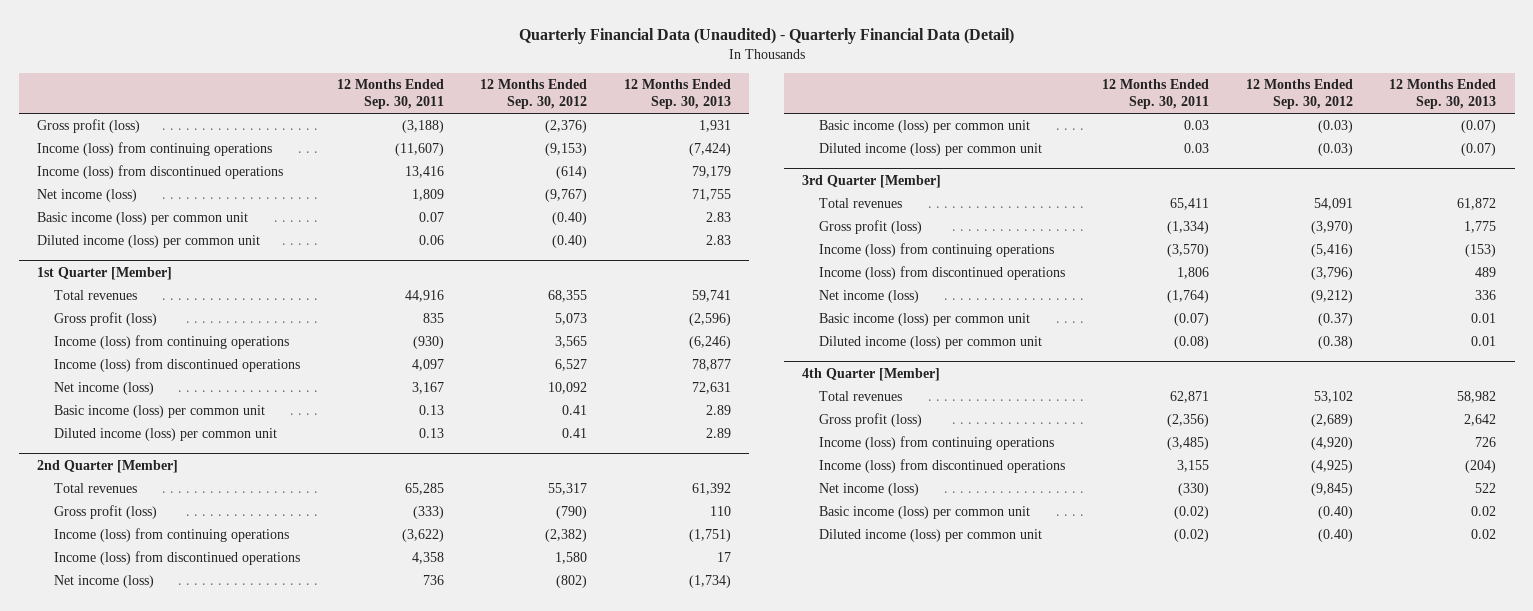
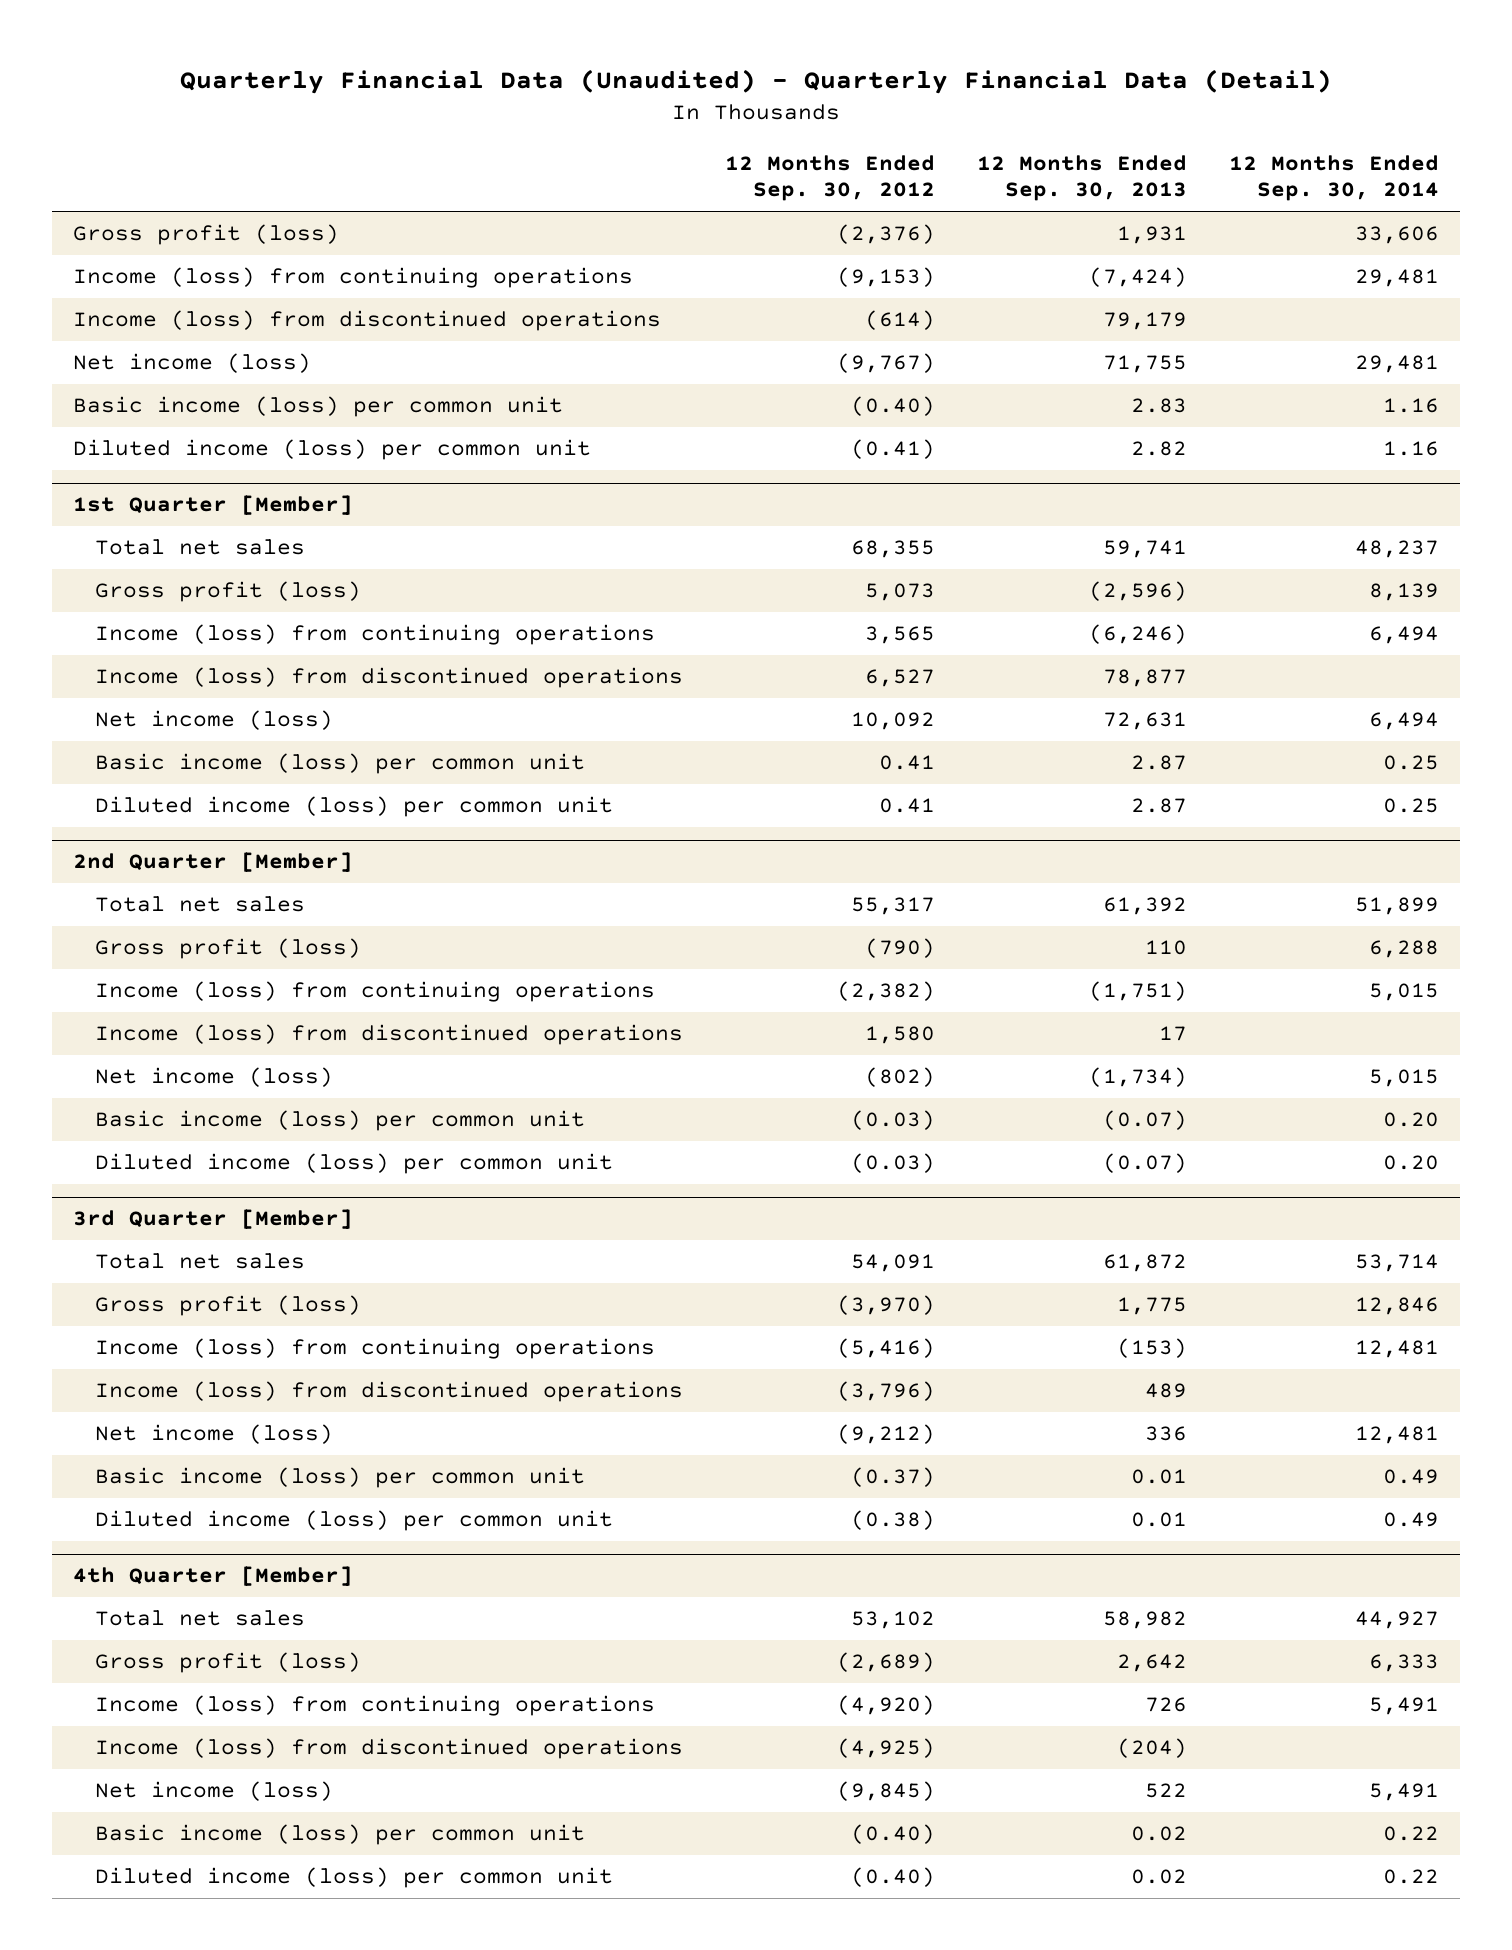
[336,78,444,110] 12 Months Ended Sep. 30, 2011 -> none
none -> [1229,154,1440,202] 12 Months Ended Sep. 30, 2014
[552,235,588,249] (0.40) -> [851,439,936,460] (0.41)
[706,235,732,246] 2.83 -> [1131,441,1188,457] 2.82
[54,290,138,301] Total revenues -> [95,539,306,556] Total net sales
[706,405,732,416] 2.89 -> [1131,755,1188,771] 2.87
[706,428,732,439] 2.89 -> [1131,798,1188,814] 2.87
[54,483,138,494] Total revenues -> [95,896,306,913] Total net sales
[819,198,903,209] Total revenues -> [95,1253,306,1270] Total net sales
[819,391,903,402] Total revenues -> [95,1610,306,1627] Total net sales

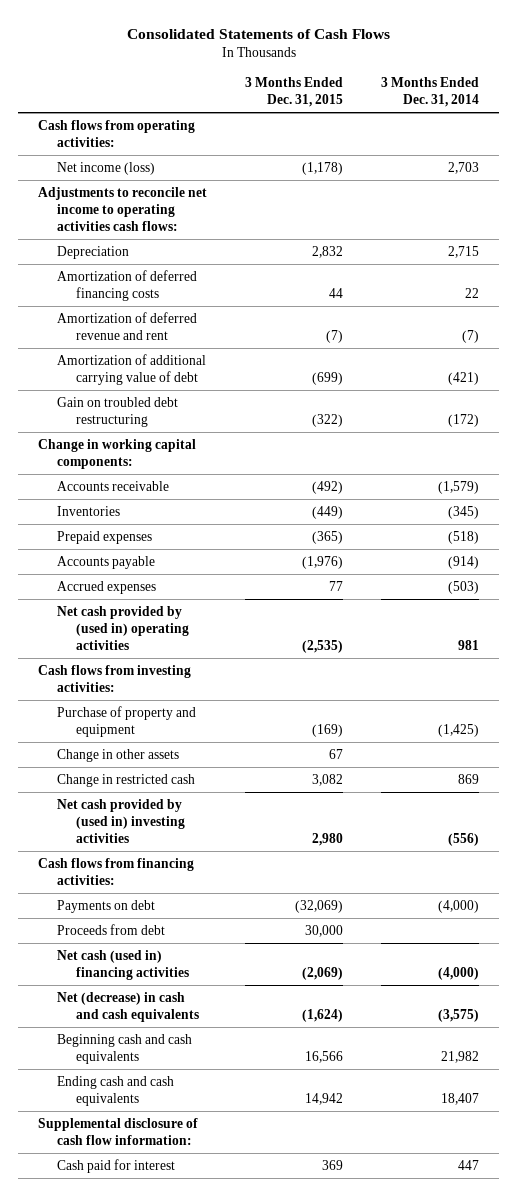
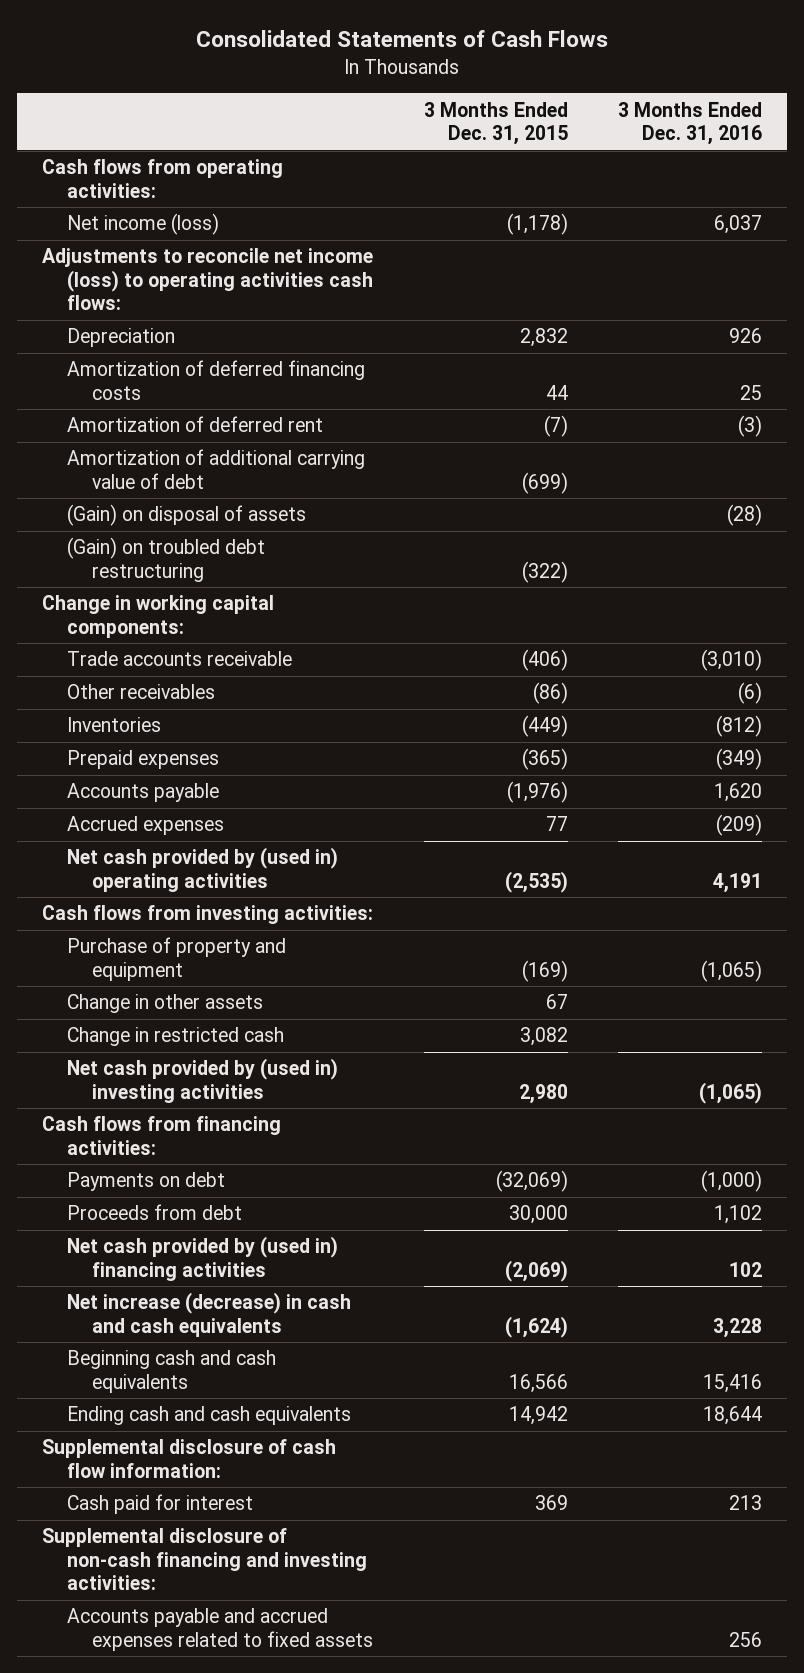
[381,76,480,108] 3 Months Ended Dec. 31, 2014 -> none
none -> [617,101,762,146] 3 Months Ended Dec. 31, 2016
[37,186,207,231] Adjustments to reconcile net income to operating activities cash flows: -> [42,248,374,311] Adjustments to reconcile net income (loss) to operating activities cash flows:
[56,311,197,340] Amortization of deferred revenue and rent -> [67,416,324,433] Amortization of deferred rent
none -> [67,504,307,527] (Gain) on disposal of assets
[56,396,178,427] Gain on troubled debt restructuring -> [67,537,266,582] (Gain) on troubled debt restructuring
[56,480,169,491] Accounts receivable -> [67,651,293,667] Trade accounts receivable
[312,480,344,494] (492) -> [521,649,568,672] (406)
none -> [67,684,216,700] Other receivables
[56,949,189,980] Net cash (used in) financing activities -> [67,1236,339,1281] Net cash provided by (used in) financing activities
[56,991,199,1022] Net (decrease) in cash and cash equivalents -> [67,1292,352,1337] Net increase (decrease) in cash and cash equivalents
none -> [42,1528,368,1591] Supplemental disclosure of non-cash financing and investing activities:
none -> [67,1608,374,1651] Accounts payable and accrued expenses related to fixed assets

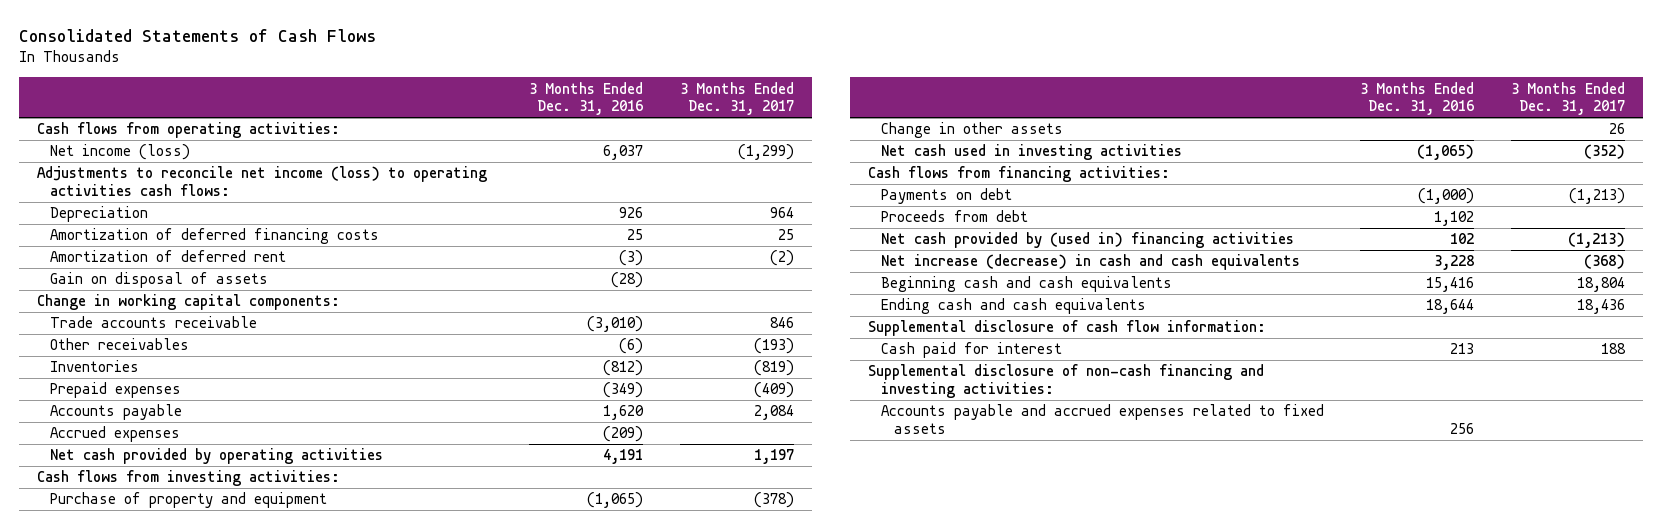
[423,101,568,146] 3 Months Ended Dec. 31, 2015 -> none
none -> [679,81,794,116] 3 Months Ended Dec. 31, 2017
[67,449,366,489] Amortization of additional carrying value of debt -> none
[67,537,266,582] (Gain) on troubled debt restructuring -> none
[67,504,307,527] (Gain) on disposal of assets -> [49,272,268,289] Gain on disposal of assets
[67,847,339,892] Net cash provided by (used in) operating activities -> [49,448,383,465] Net cash provided by operating activities
[67,1027,285,1047] Change in restricted cash -> none
[67,1058,339,1103] Net cash provided by (used in) investing activities -> [880,144,1182,161] Net cash used in investing activities

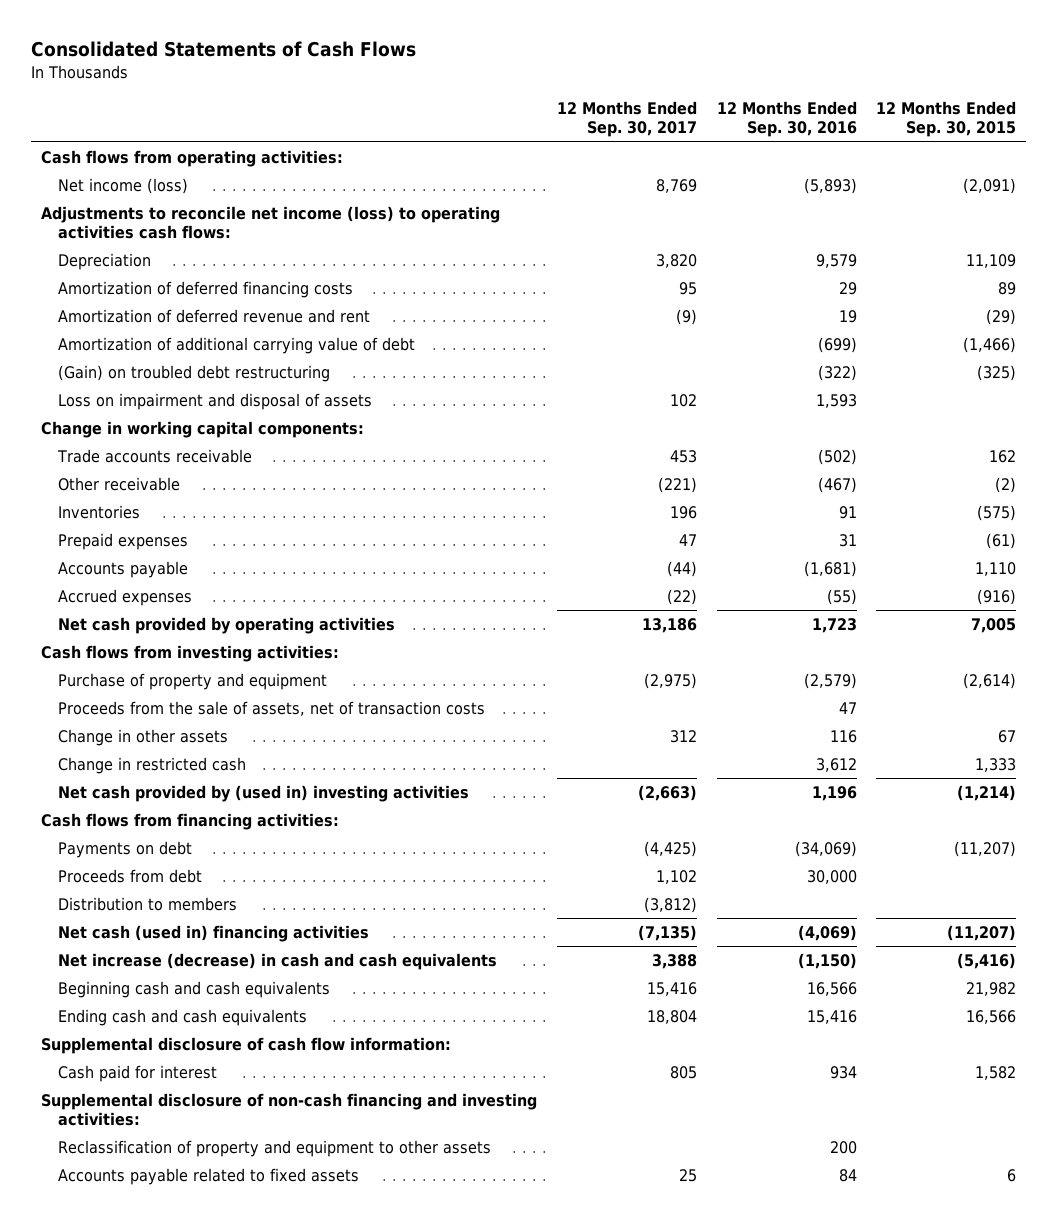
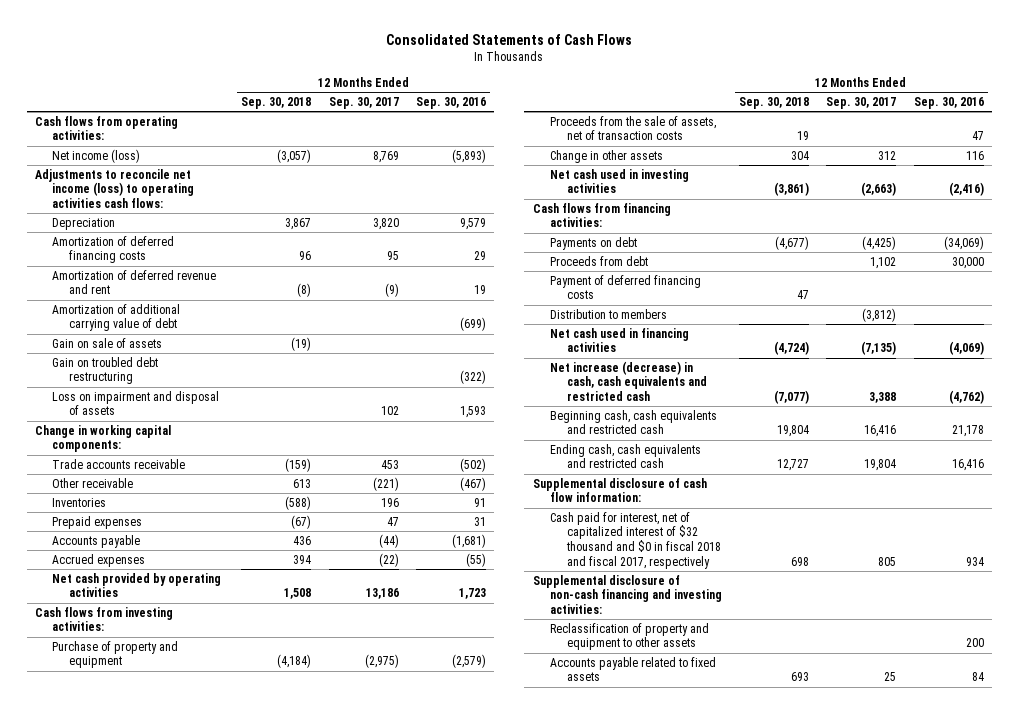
[876,101,1017,138] 12 Months Ended Sep. 30, 2015 -> none
none -> [241,97,312,110] Sep. 30, 2018
none -> [52,337,163,348] Gain on sale of assets
[58,365,331,383] (Gain) on troubled debt restructuring -> [52,356,159,385] Gain on troubled debt restructuring
[58,757,247,775] Change in restricted cash -> none
[58,785,470,803] Net cash provided by (used in) investing activities -> [549,168,689,194] Net cash used in investing activities
[811,786,857,802] 1,196 -> [948,182,984,197] (2,416)
none -> [549,274,701,300] Payment of deferred financing costs
[58,925,370,943] Net cash (used in) financing activities -> [549,327,689,353] Net cash used in financing activities
[58,953,498,971] Net increase (decrease) in cash and cash equivalents -> [549,360,707,402] Net increase (decrease) in cash, cash equivalents and restricted cash
[797,953,857,970] (1,150) -> [948,390,984,405] (4,762)
[58,981,331,999] Beginning cash and cash equivalents -> [549,409,717,435] Beginning cash, cash equivalents and restricted cash
[646,982,697,997] 15,416 -> [864,425,897,438] 16,416
[806,982,857,997] 16,566 -> [951,425,984,438] 21,178
[58,1009,308,1027] Ending cash and cash equivalents -> [549,443,701,469] Ending cash, cash equivalents and restricted cash
[646,1010,697,1025] 18,804 -> [864,459,897,472] 19,804
[806,1010,857,1025] 15,416 -> [951,459,984,472] 16,416
[58,1065,218,1083] Cash paid for interest -> [549,511,721,569] Cash paid for interest, net of capitalized interest of $32 thousand and $0 in fiscal 2018 and fiscal 2017, respectively

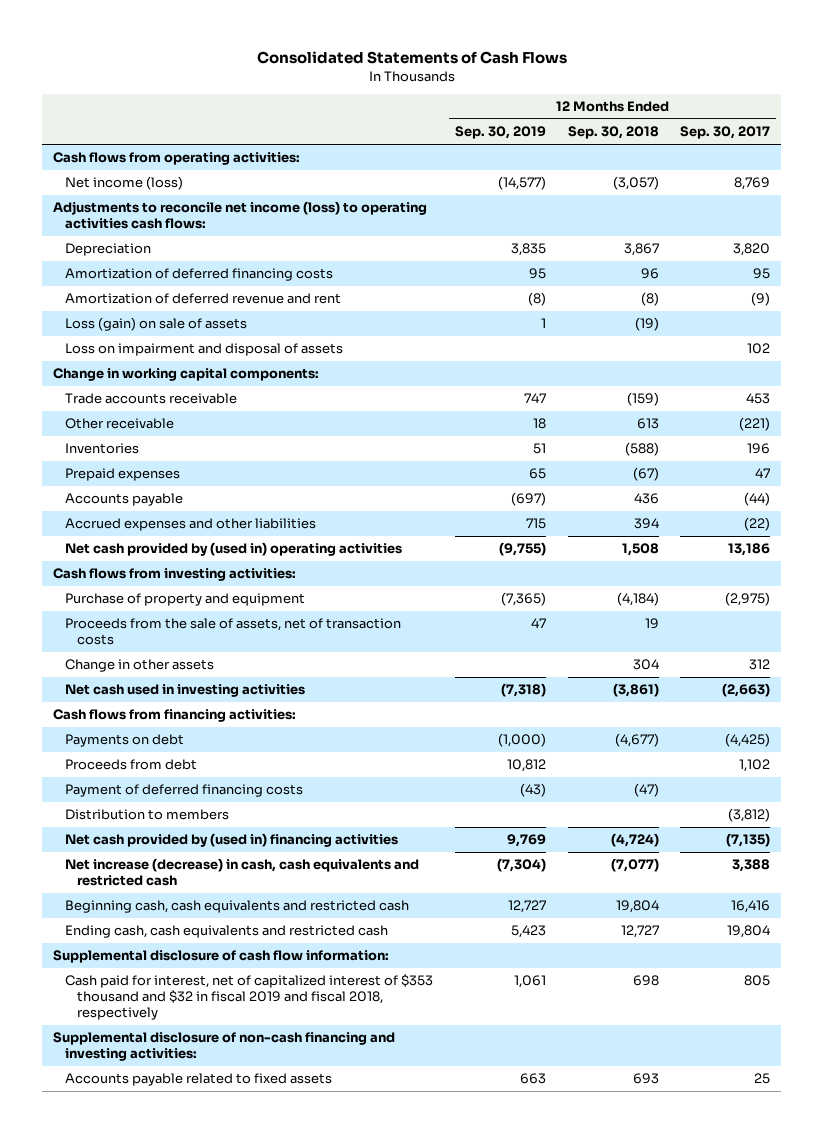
[415,97,486,110] Sep. 30, 2016 -> none
none -> [454,126,546,140] Sep. 30, 2019
[52,303,181,332] Amortization of additional carrying value of debt -> none
[52,356,159,385] Gain on troubled debt restructuring -> none
[52,337,163,348] Gain on sale of assets -> [65,317,248,332] Loss (gain) on sale of assets
[52,553,146,567] Accrued expenses -> [65,518,317,532] Accrued expenses and other liabilities
[52,572,222,598] Net cash provided by operating activities -> [65,542,403,557] Net cash provided by (used in) operating activities
[797,290,810,300] 47 -> [633,783,659,798] (47)
[549,327,689,353] Net cash used in financing activities -> [65,833,399,848] Net cash provided by (used in) financing activities
[549,511,721,569] Cash paid for interest, net of capitalized interest of $32 thousand and $0 in fiscal 2018 and fiscal 2017, respectively -> [65,974,434,1020] Cash paid for interest, net of capitalized interest of $353 thousand and $32 in fiscal 2019 and fiscal 2018, respectively
[549,622,709,651] Reclassification of property and equipment to other assets -> none

